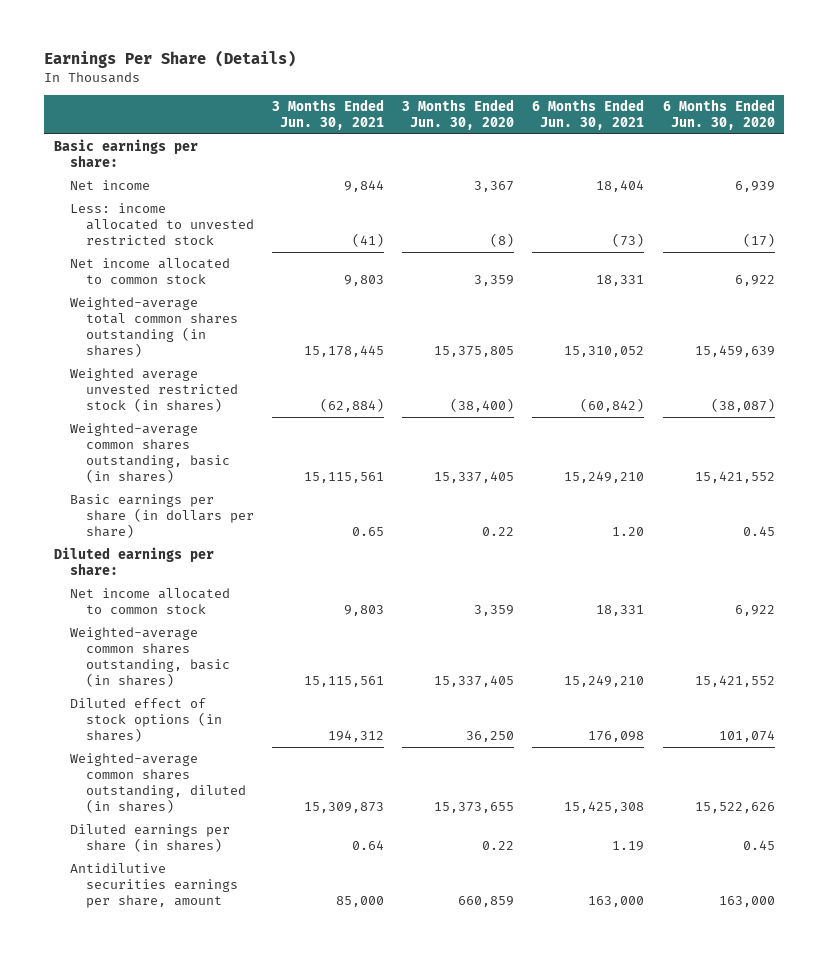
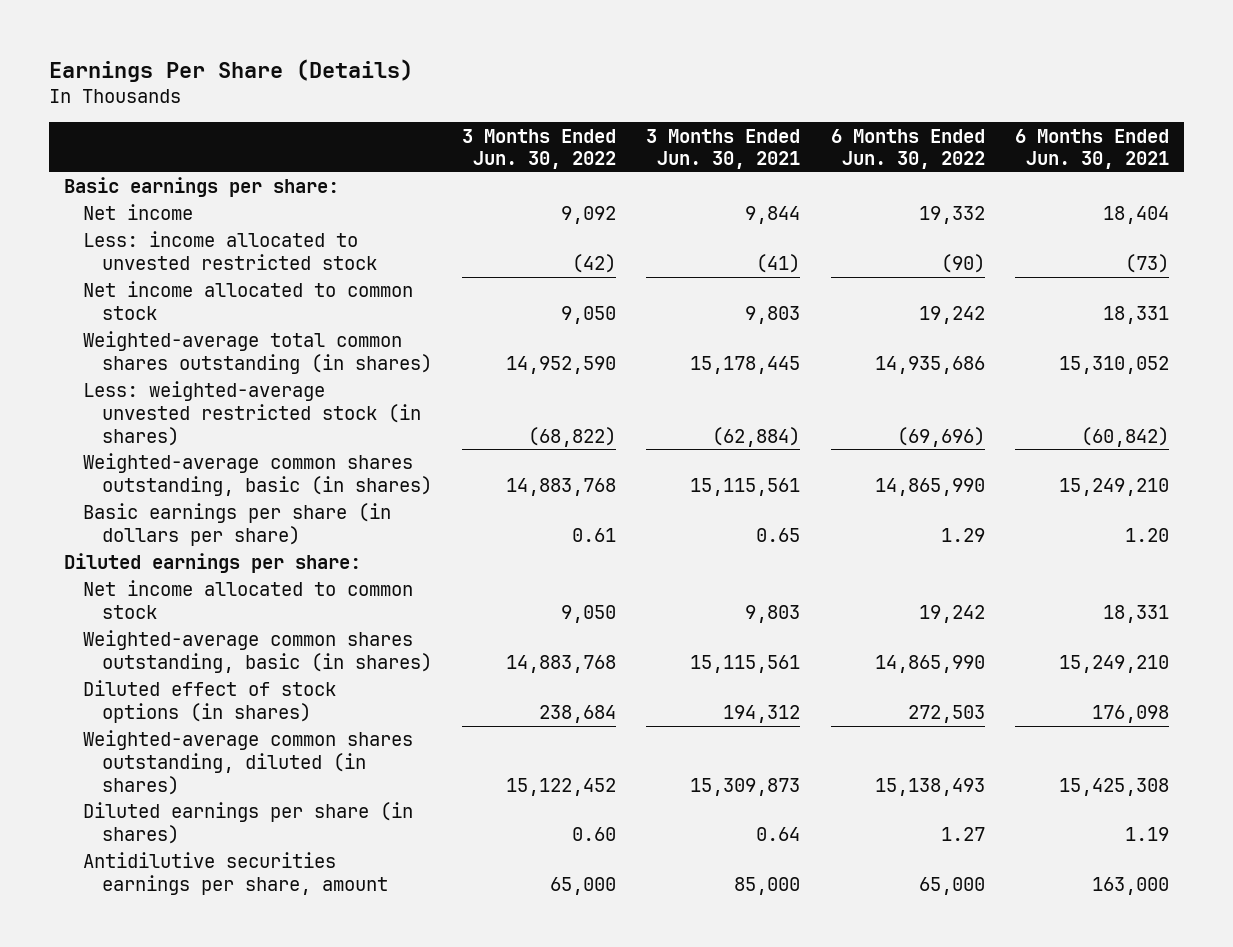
[402,98,515,130] 3 Months Ended Jun. 30, 2020 -> none
[662,98,775,130] 6 Months Ended Jun. 30, 2020 -> none
none -> [461,128,616,170] 3 Months Ended Jun. 30, 2022
none -> [830,128,985,170] 6 Months Ended Jun. 30, 2022
[69,367,238,413] Weighted average unvested restricted stock (in shares) -> [82,381,421,446] Less: weighted-average unvested restricted stock (in shares)

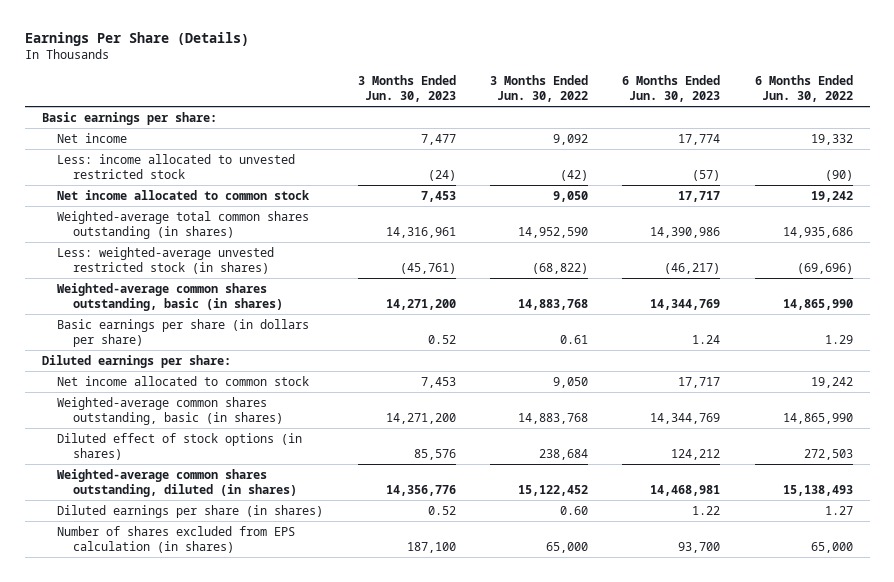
[646,128,801,170] 3 Months Ended Jun. 30, 2021 -> none
[1014,128,1169,170] 6 Months Ended Jun. 30, 2021 -> none
none -> [357,75,456,103] 3 Months Ended Jun. 30, 2023
none -> [622,75,721,103] 6 Months Ended Jun. 30, 2023
[82,852,388,896] Antidilutive securities earnings per share, amount -> [57,525,296,553] Number of shares excluded from EPS calculation (in shares)

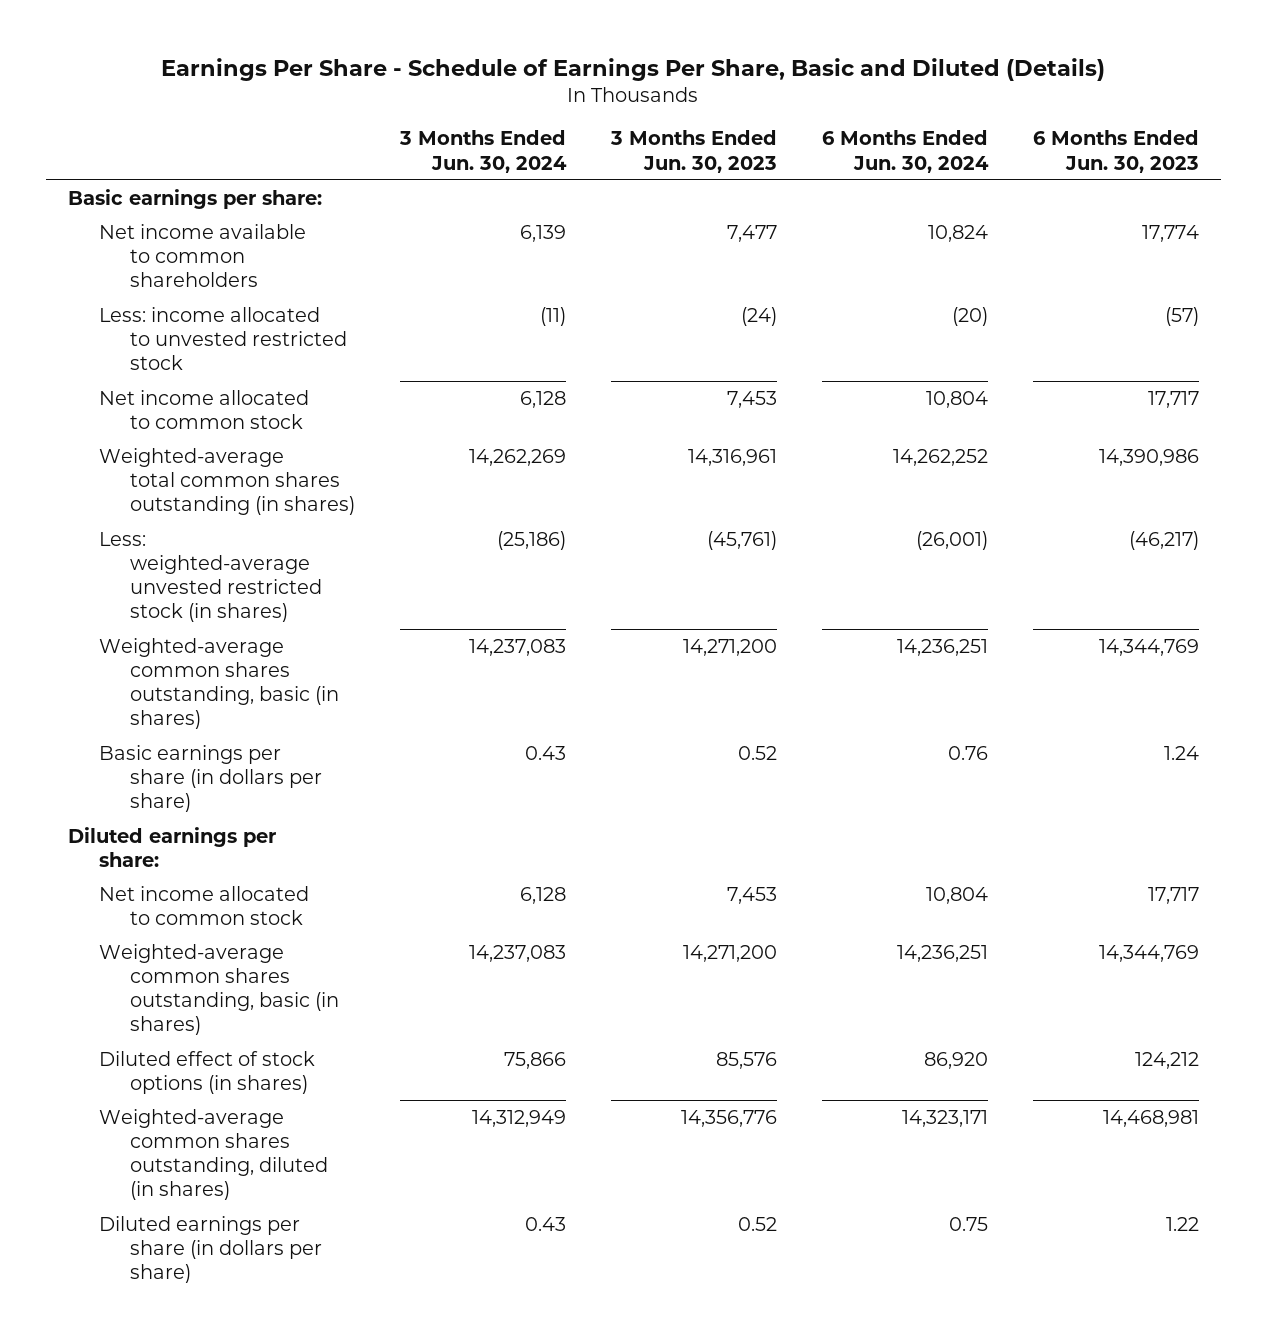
[24,31,249,46] Earnings Per Share (Details) -> [161,57,1106,81] Earnings Per Share - Schedule of Earnings Per Share, Basic and Diluted (Details)
[489,75,588,103] 3 Months Ended Jun. 30, 2022 -> none
[754,75,853,103] 6 Months Ended Jun. 30, 2022 -> none
none -> [398,130,567,173] 3 Months Ended Jun. 30, 2024
none -> [821,130,989,173] 6 Months Ended Jun. 30, 2024
[57,132,128,143] Net income -> [98,223,306,288] Net income available to common shareholders
[57,525,296,553] Number of shares excluded from EPS calculation (in shares) -> none
[57,504,324,518] Diluted earnings per share (in shares) -> [98,1215,322,1284] Diluted earnings per share (in dollars per share)

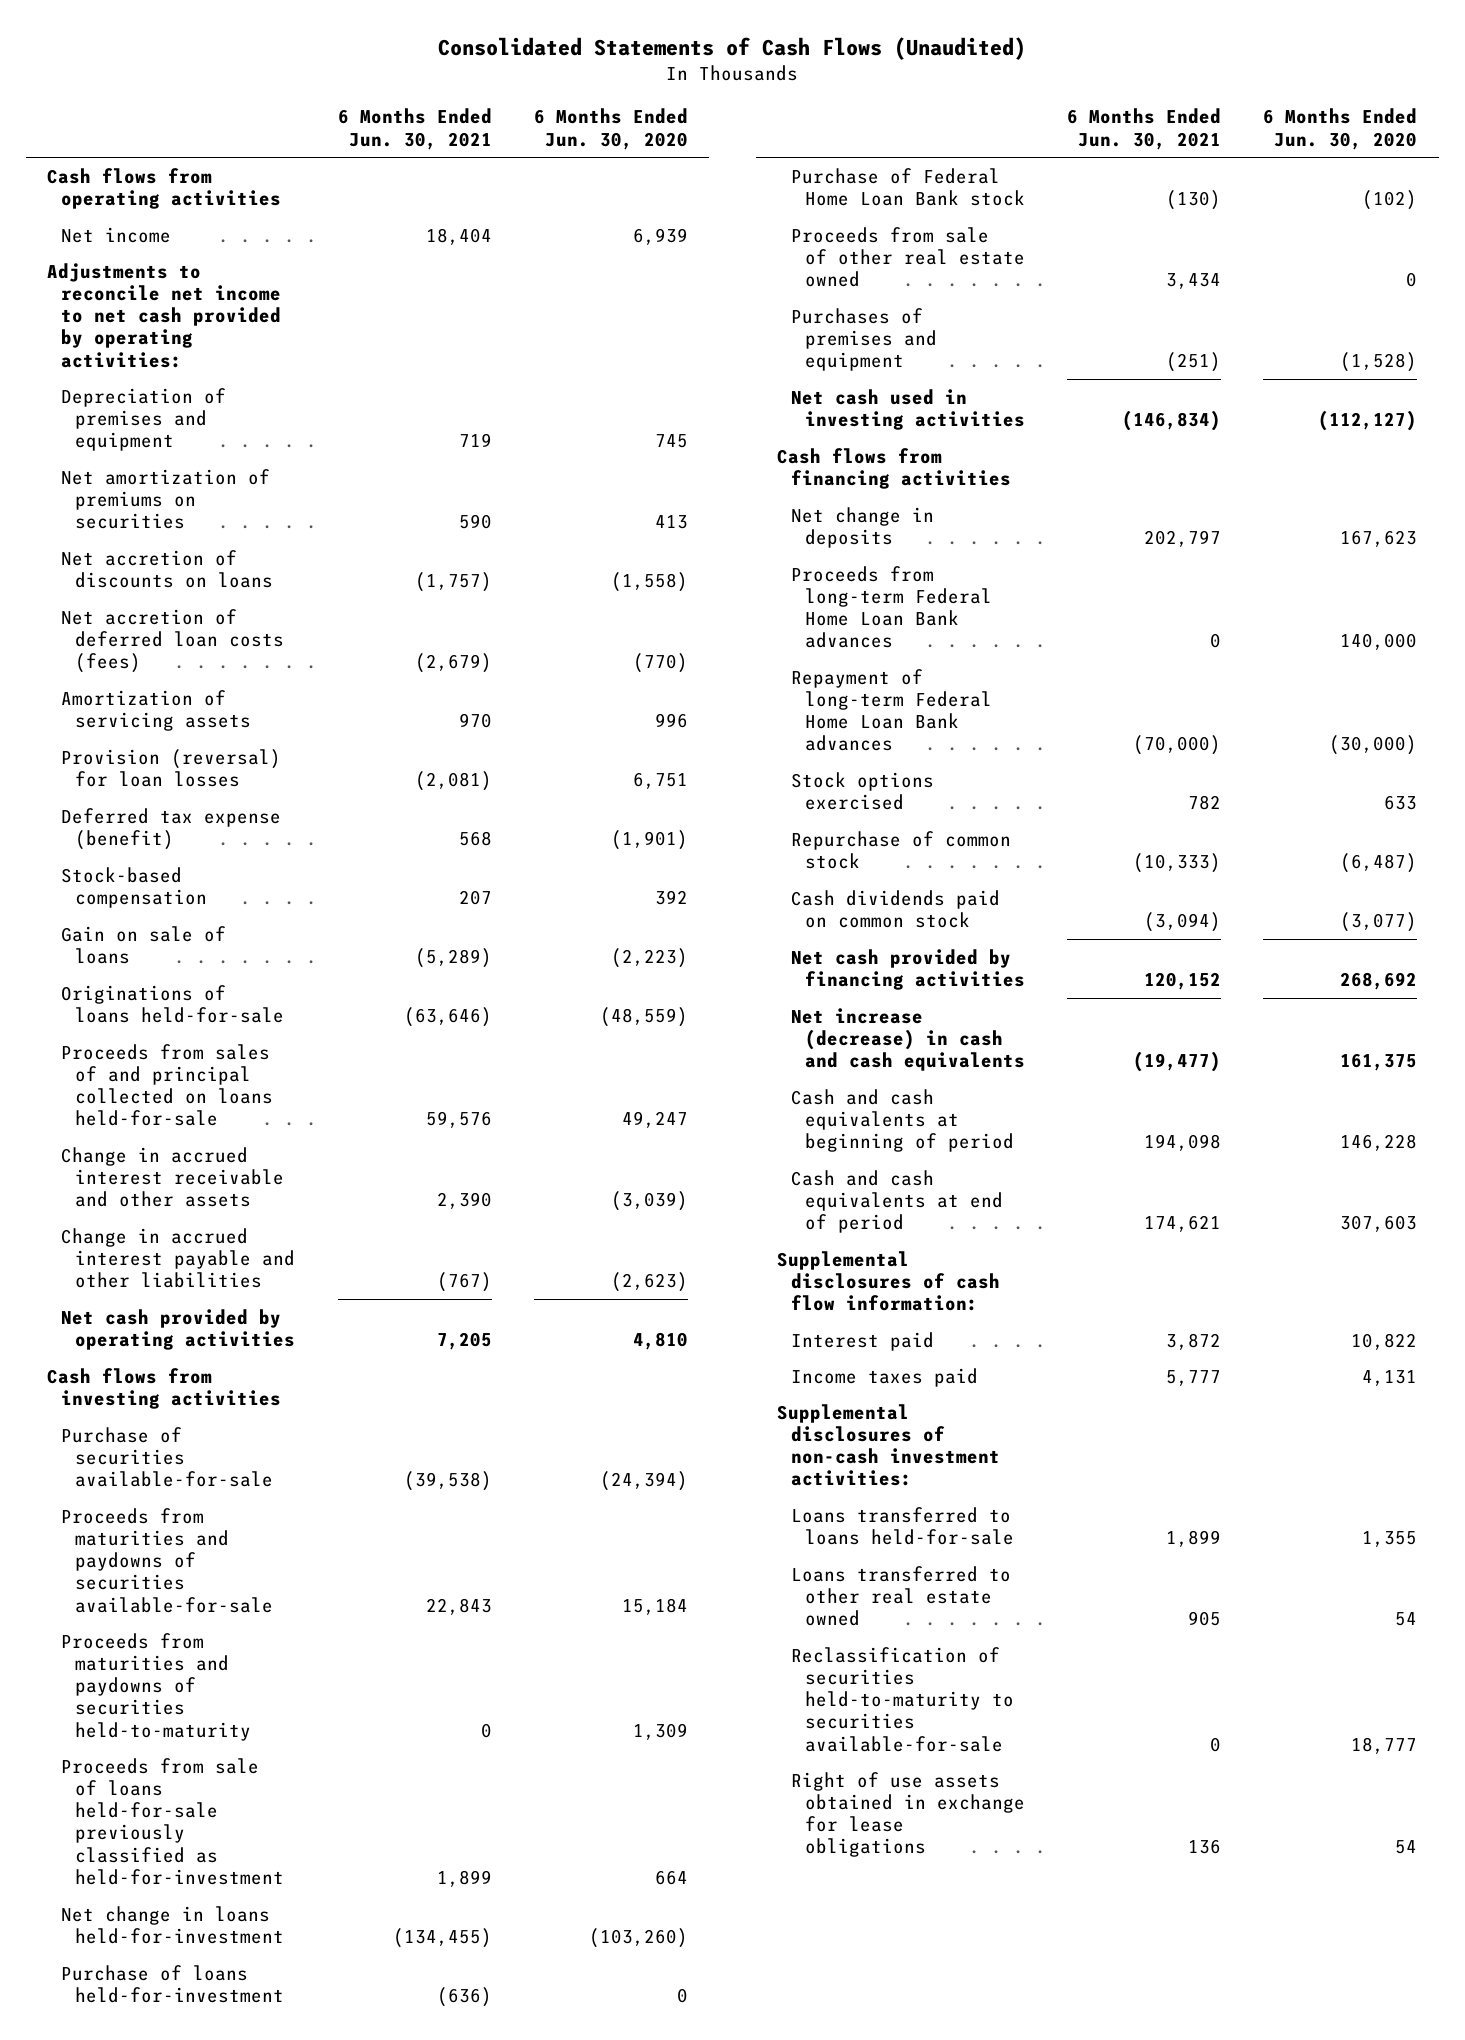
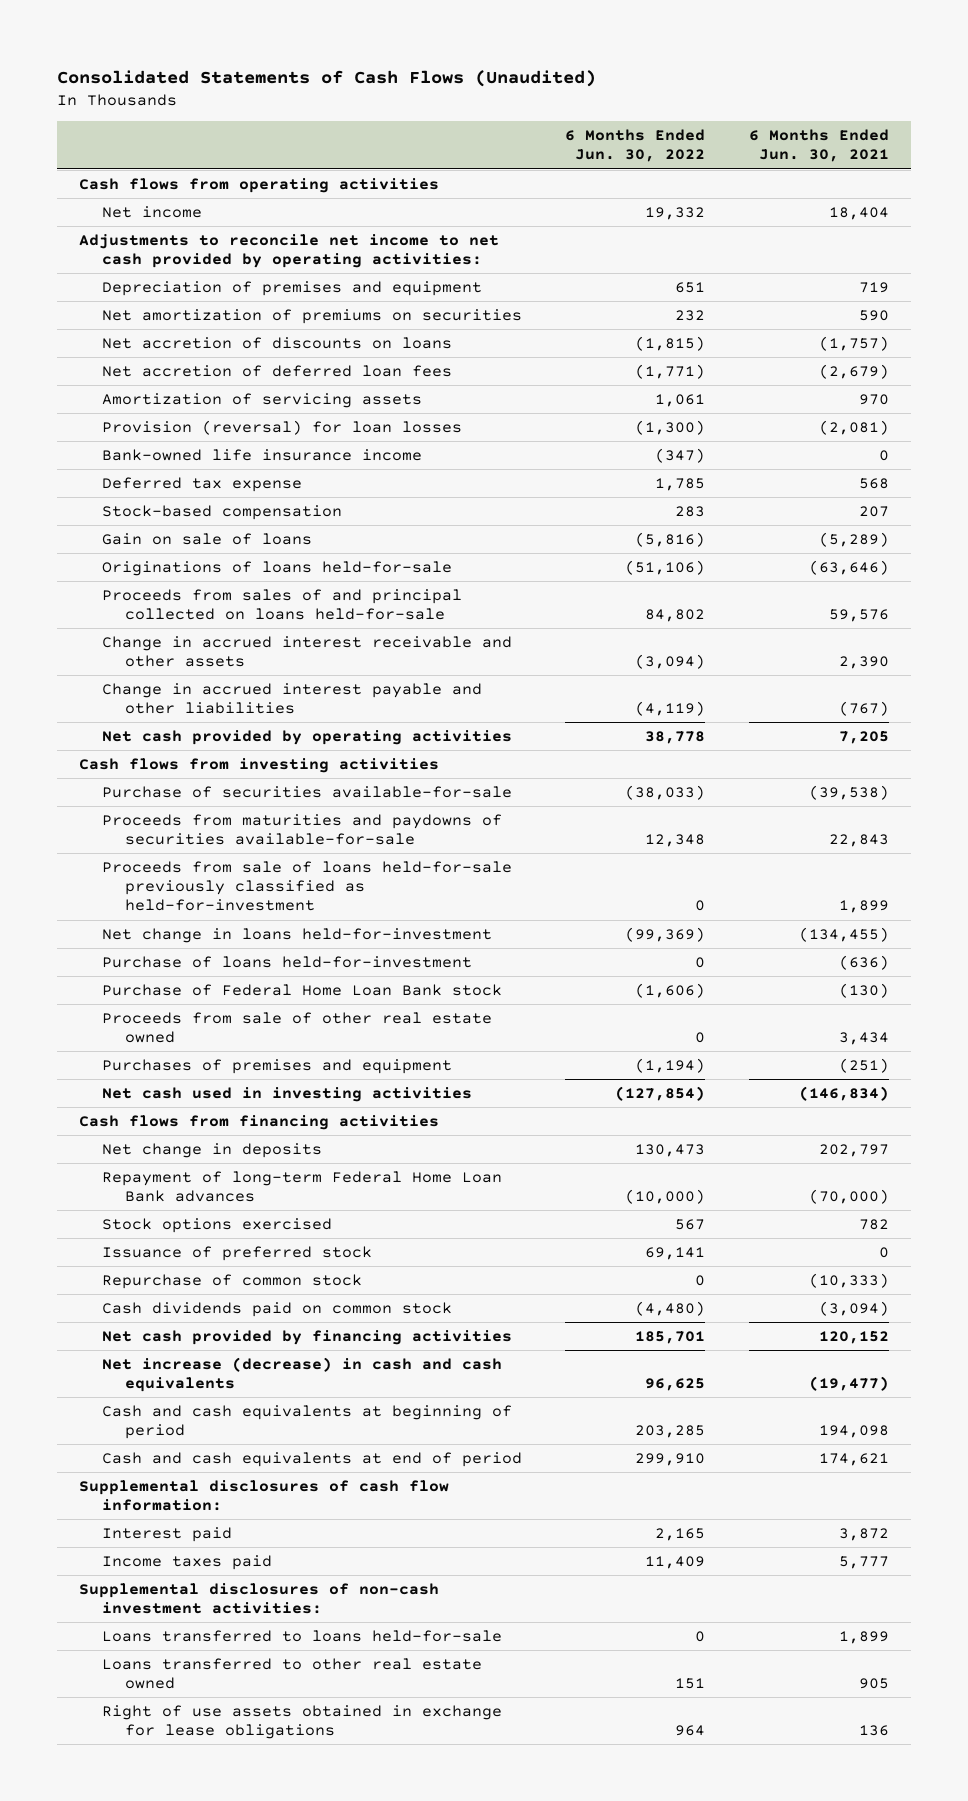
[533,108,688,150] 6 Months Ended Jun. 30, 2020 -> none
none -> [565,129,706,163] 6 Months Ended Jun. 30, 2022
[61,608,285,674] Net accretion of deferred loan costs (fees) -> [102,364,453,377] Net accretion of deferred loan fees
none -> [102,448,423,461] Bank-owned life insurance income
[61,807,282,850] Deferred tax expense (benefit) -> [102,476,303,492] Deferred tax expense
[61,1632,252,1741] Proceeds from maturities and paydowns of securities held-to-maturity -> none
[790,565,992,649] Proceeds from long-term Federal Home Loan Bank advances -> none
none -> [102,1245,373,1261] Issuance of preferred stock
[790,1646,1014,1752] Reclassification of securities held-to-maturity to securities available-for-sale -> none

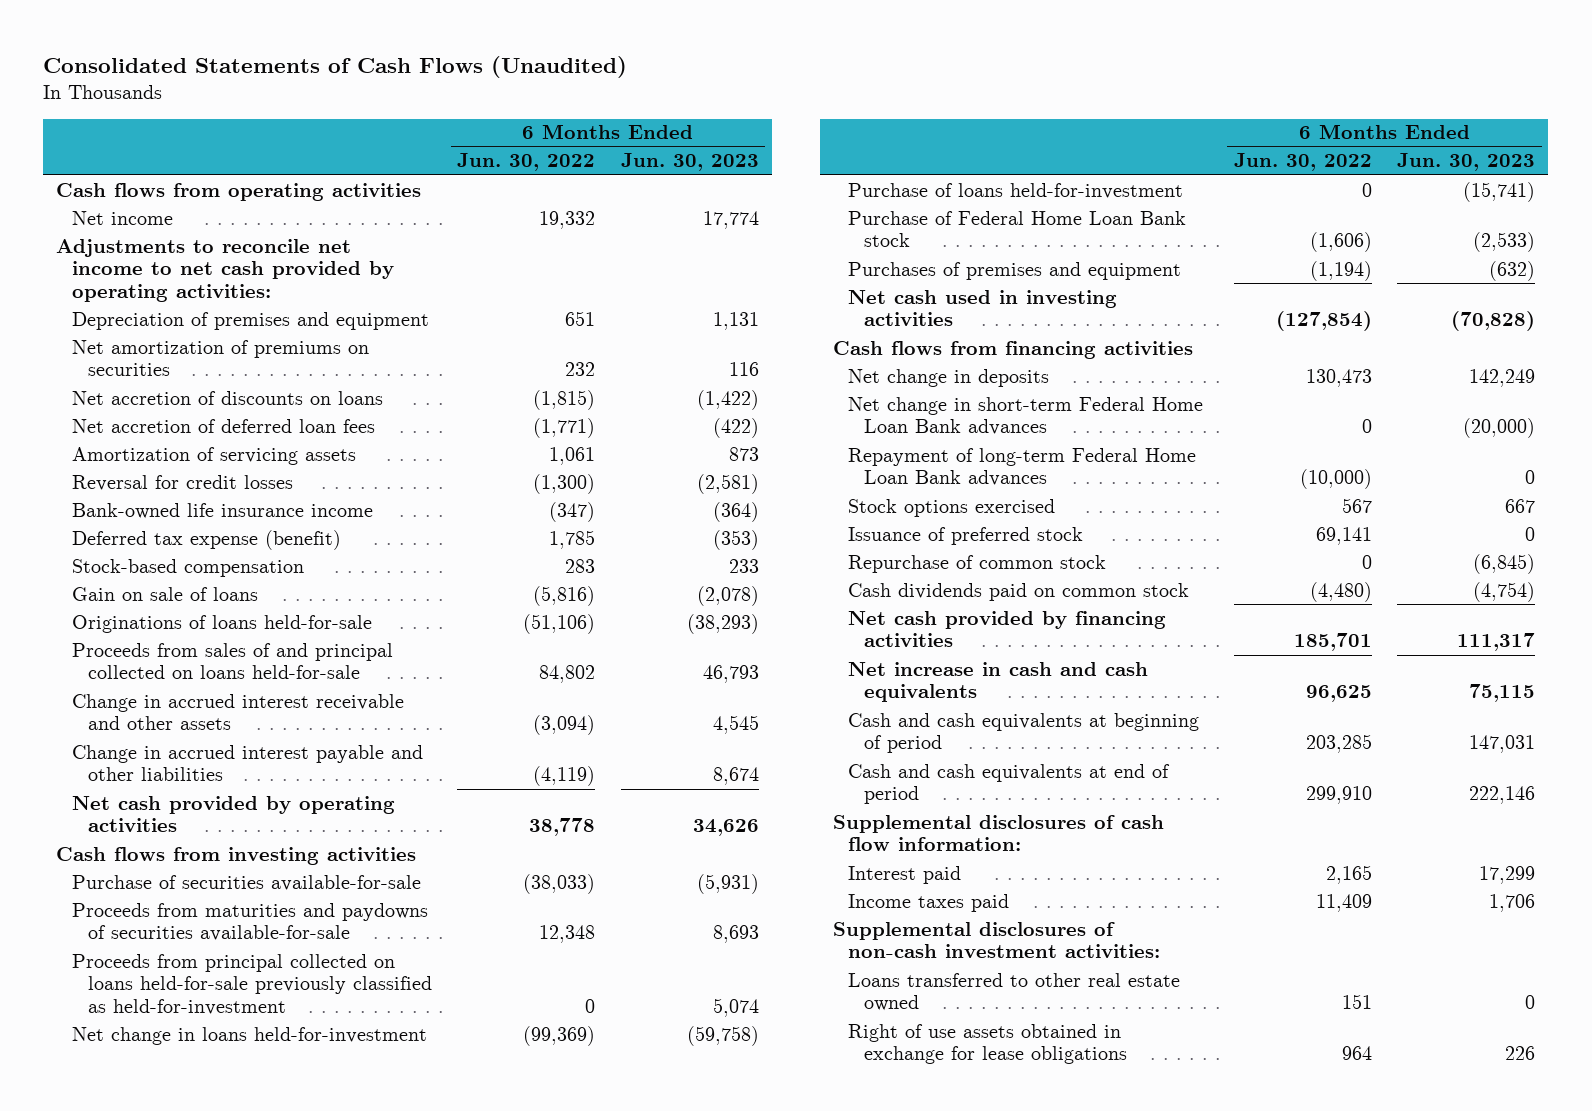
[748,129,889,163] 6 Months Ended Jun. 30, 2021 -> none
none -> [620,153,759,172] Jun. 30, 2023
[102,419,463,435] Provision (reversal) for loan losses -> [71,474,293,491] Reversal for credit losses
[102,476,303,492] Deferred tax expense -> [71,529,341,550] Deferred tax expense (benefit)
[102,860,513,912] Proceeds from sale of loans held-for-sale previously classified as held-for-investment -> [71,953,432,1016] Proceeds from principal collected on loans held-for-sale previously classified as held-for-investment
[102,1011,493,1044] Proceeds from sale of other real estate owned -> none
none -> [848,396,1204,436] Net change in short-term Federal Home Loan Bank advances
[102,1356,503,1393] Net increase (decrease) in cash and cash equivalents -> [848,661,1149,703] Net increase in cash and cash equivalents
[102,1629,503,1642] Loans transferred to loans held-for-sale -> none

